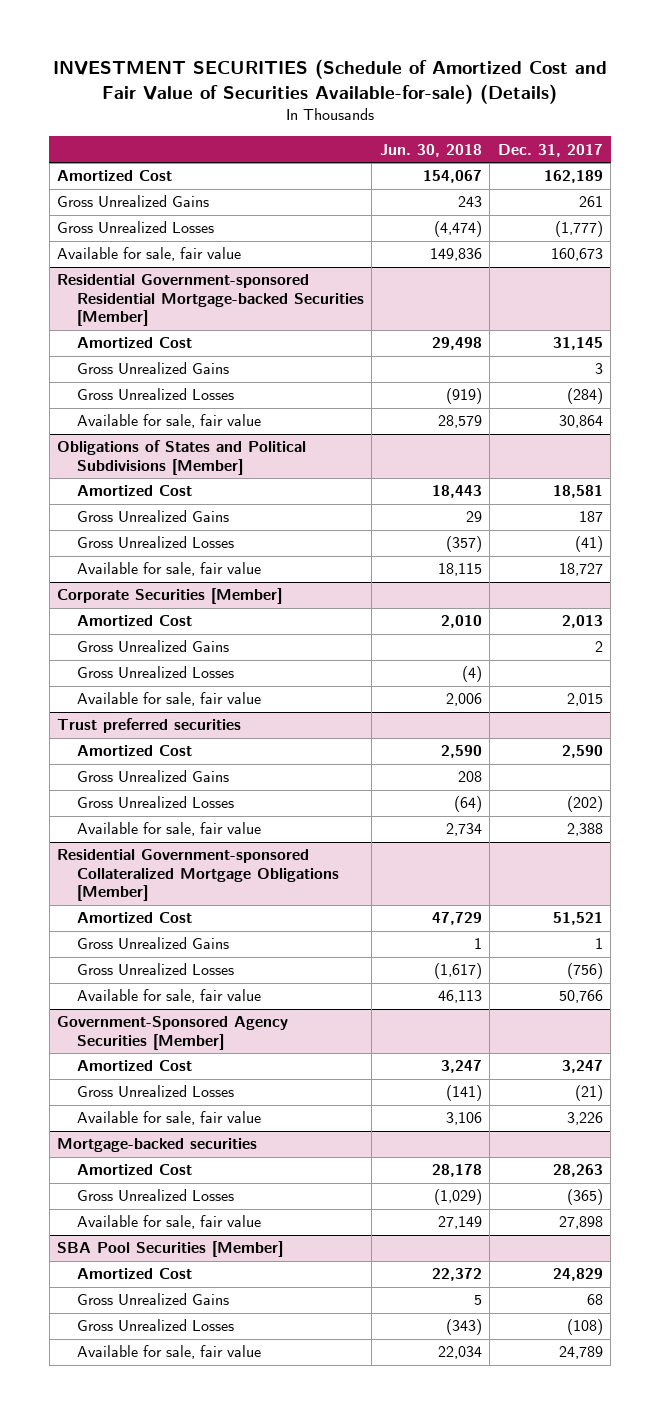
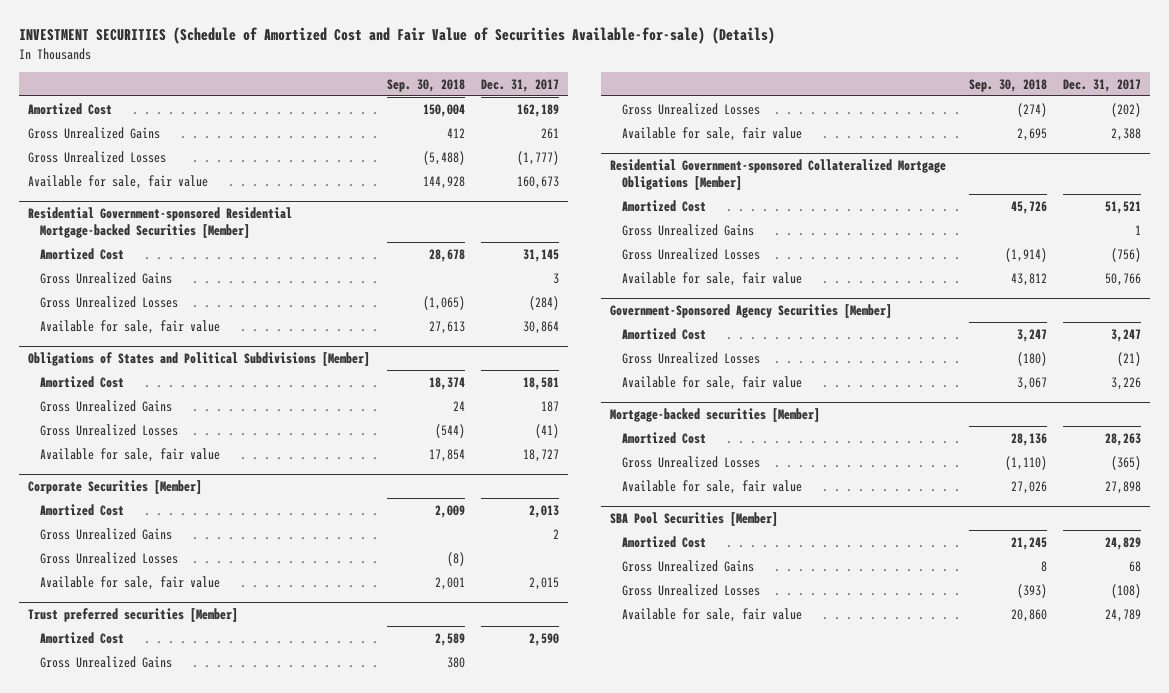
[379,143,482,157] Jun. 30, 2018 -> none
none -> [386,78,465,92] Sep. 30, 2018
[57,718,242,734] Trust preferred securities -> [27,608,238,623] Trust preferred securities [Member]
[57,1138,258,1153] Mortgage-backed securities -> [609,408,820,423] Mortgage-backed securities [Member]

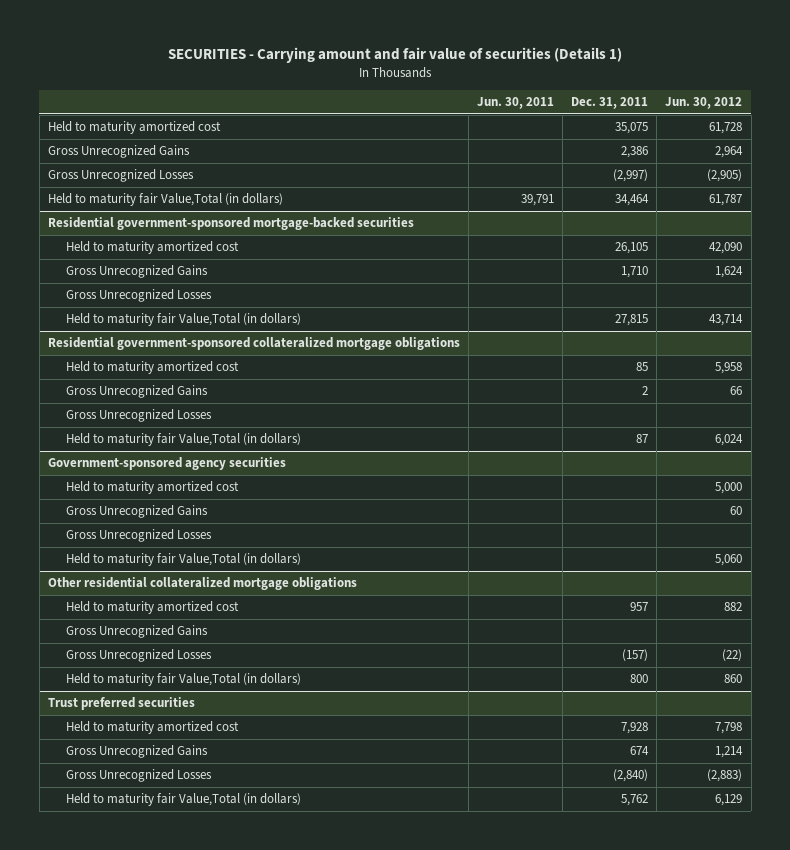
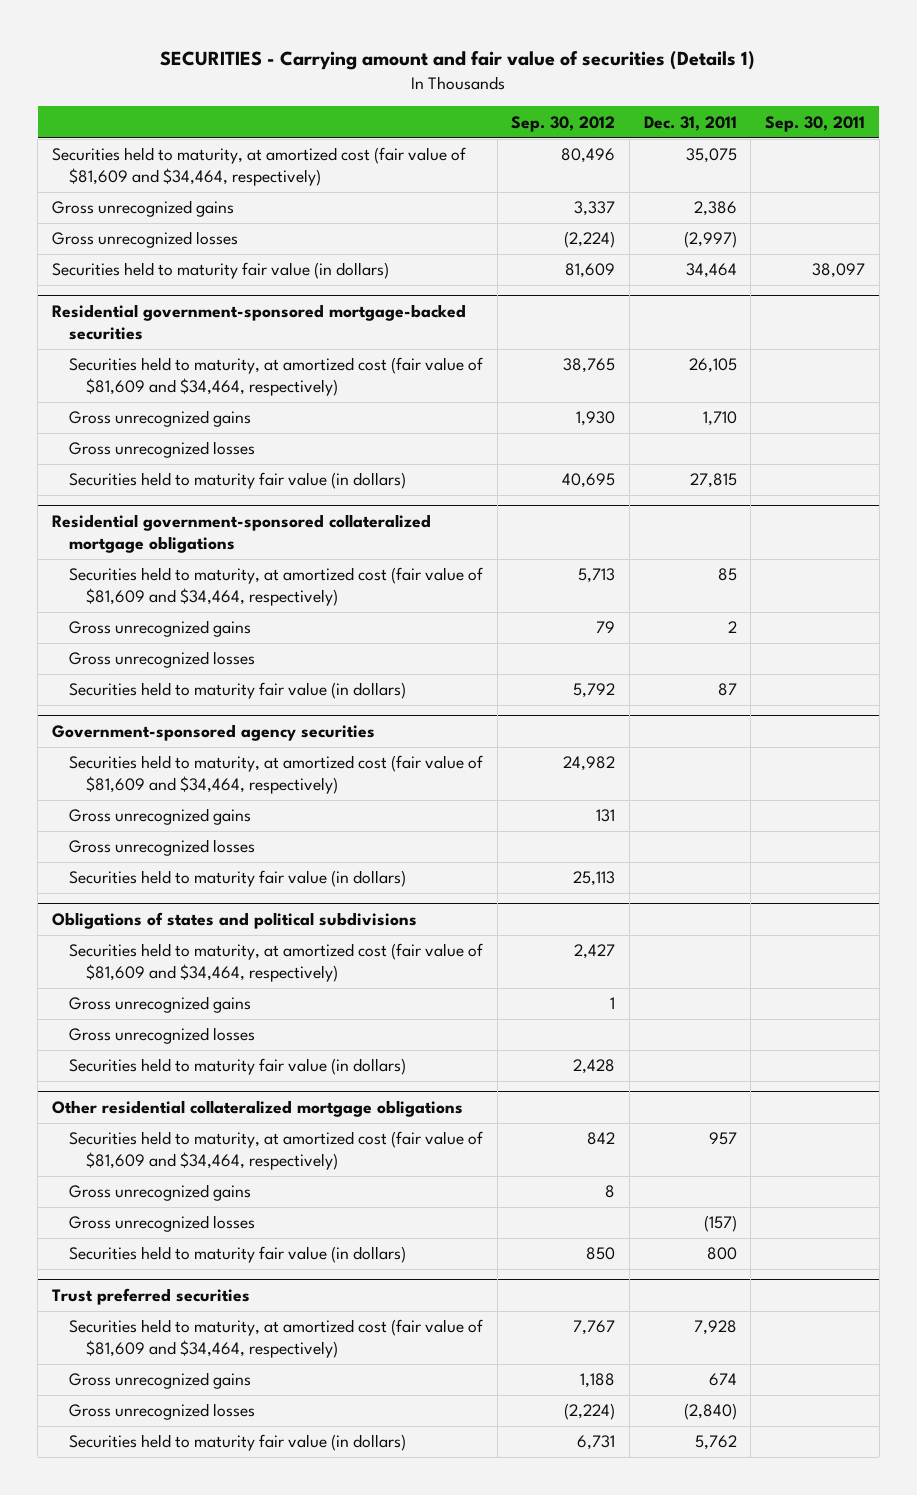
[476,97,554,110] Jun. 30, 2011 -> none
[665,97,743,110] Jun. 30, 2012 -> none
none -> [511,115,616,132] Sep. 30, 2012
none -> [765,115,866,132] Sep. 30, 2011
[47,121,221,135] Held to maturity amortized cost -> [51,147,466,187] Securities held to maturity, at amortized cost (fair value of $81,609 and $34,464, respectively)
[47,145,190,159] Gross Unrecognized Gains -> [51,200,234,218] Gross unrecognized gains
[47,169,194,183] Gross Unrecognized Losses -> [51,231,238,249] Gross unrecognized losses
[47,193,283,207] Held to maturity fair Value,Total (in dollars) -> [51,262,389,280] Securities held to maturity fair value (in dollars)
[65,241,239,255] Held to maturity amortized cost -> [69,357,484,397] Securities held to maturity, at amortized cost (fair value of $81,609 and $34,464, respectively)
[65,265,208,279] Gross Unrecognized Gains -> [69,410,252,428] Gross unrecognized gains
[65,289,212,303] Gross Unrecognized Losses -> [69,441,256,459] Gross unrecognized losses
[65,313,301,327] Held to maturity fair Value,Total (in dollars) -> [69,472,407,490] Securities held to maturity fair value (in dollars)
[65,361,239,375] Held to maturity amortized cost -> [69,567,484,607] Securities held to maturity, at amortized cost (fair value of $81,609 and $34,464, respectively)
[65,385,208,399] Gross Unrecognized Gains -> [69,620,252,638] Gross unrecognized gains
[65,409,212,423] Gross Unrecognized Losses -> [69,651,256,669] Gross unrecognized losses
[65,433,301,447] Held to maturity fair Value,Total (in dollars) -> [69,682,407,700] Securities held to maturity fair value (in dollars)
[65,481,239,495] Held to maturity amortized cost -> [69,755,484,795] Securities held to maturity, at amortized cost (fair value of $81,609 and $34,464, respectively)
[65,505,208,519] Gross Unrecognized Gains -> [69,808,252,826] Gross unrecognized gains
[65,529,212,543] Gross Unrecognized Losses -> [69,839,256,857] Gross unrecognized losses
[65,553,301,567] Held to maturity fair Value,Total (in dollars) -> [69,870,407,888] Securities held to maturity fair value (in dollars)
none -> [51,912,417,930] Obligations of states and political subdivisions
none -> [69,943,484,983] Securities held to maturity, at amortized cost (fair value of $81,609 and $34,464, respectively)
none -> [69,996,252,1014] Gross unrecognized gains
none -> [69,1027,256,1045] Gross unrecognized losses
none -> [69,1058,407,1076] Securities held to maturity fair value (in dollars)
[65,601,239,615] Held to maturity amortized cost -> [69,1131,484,1171] Securities held to maturity, at amortized cost (fair value of $81,609 and $34,464, respectively)
[65,625,208,639] Gross Unrecognized Gains -> [69,1184,252,1202] Gross unrecognized gains
[65,649,212,663] Gross Unrecognized Losses -> [69,1215,256,1233] Gross unrecognized losses
[65,673,301,687] Held to maturity fair Value,Total (in dollars) -> [69,1246,407,1264] Securities held to maturity fair value (in dollars)
[65,721,239,735] Held to maturity amortized cost -> [69,1319,484,1359] Securities held to maturity, at amortized cost (fair value of $81,609 and $34,464, respectively)
[65,745,208,759] Gross Unrecognized Gains -> [69,1372,252,1390] Gross unrecognized gains
[65,769,212,783] Gross Unrecognized Losses -> [69,1403,256,1421] Gross unrecognized losses
[65,793,301,807] Held to maturity fair Value,Total (in dollars) -> [69,1434,407,1452] Securities held to maturity fair value (in dollars)

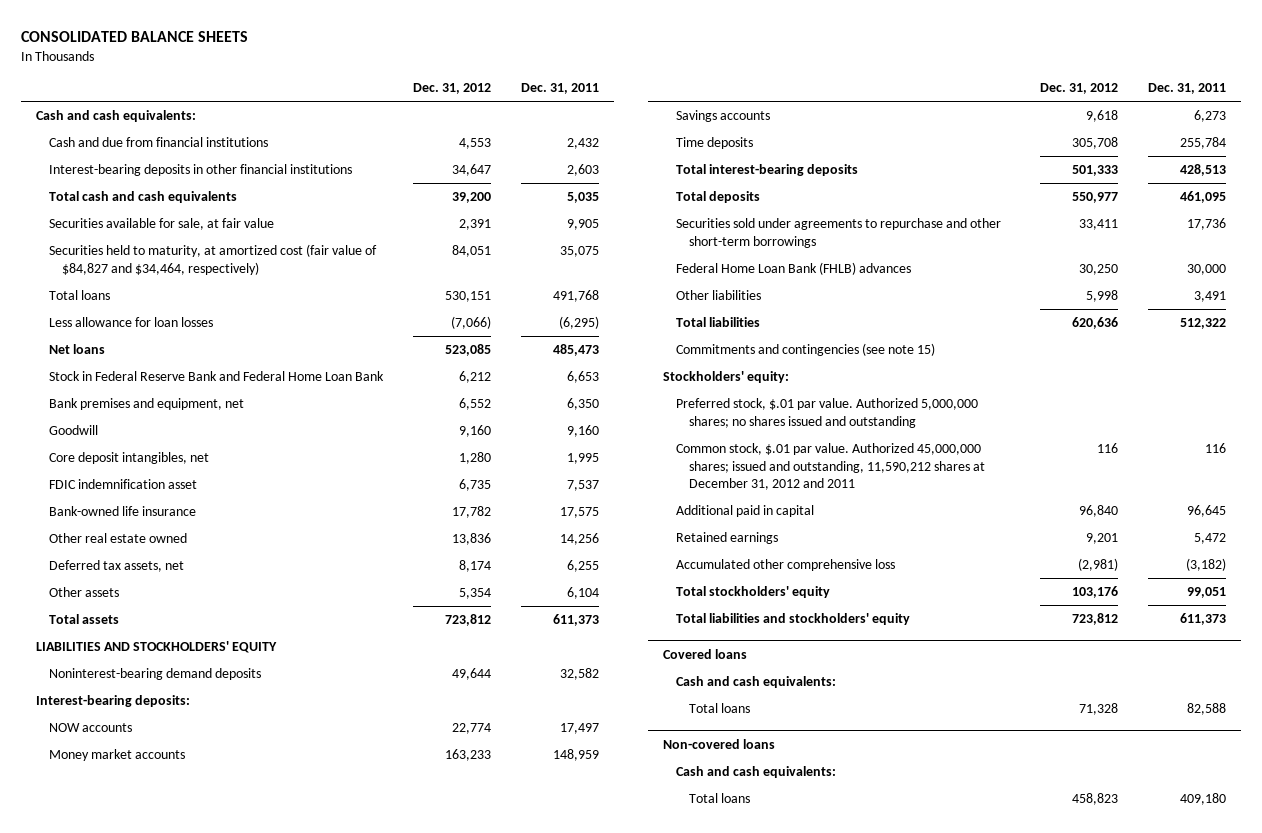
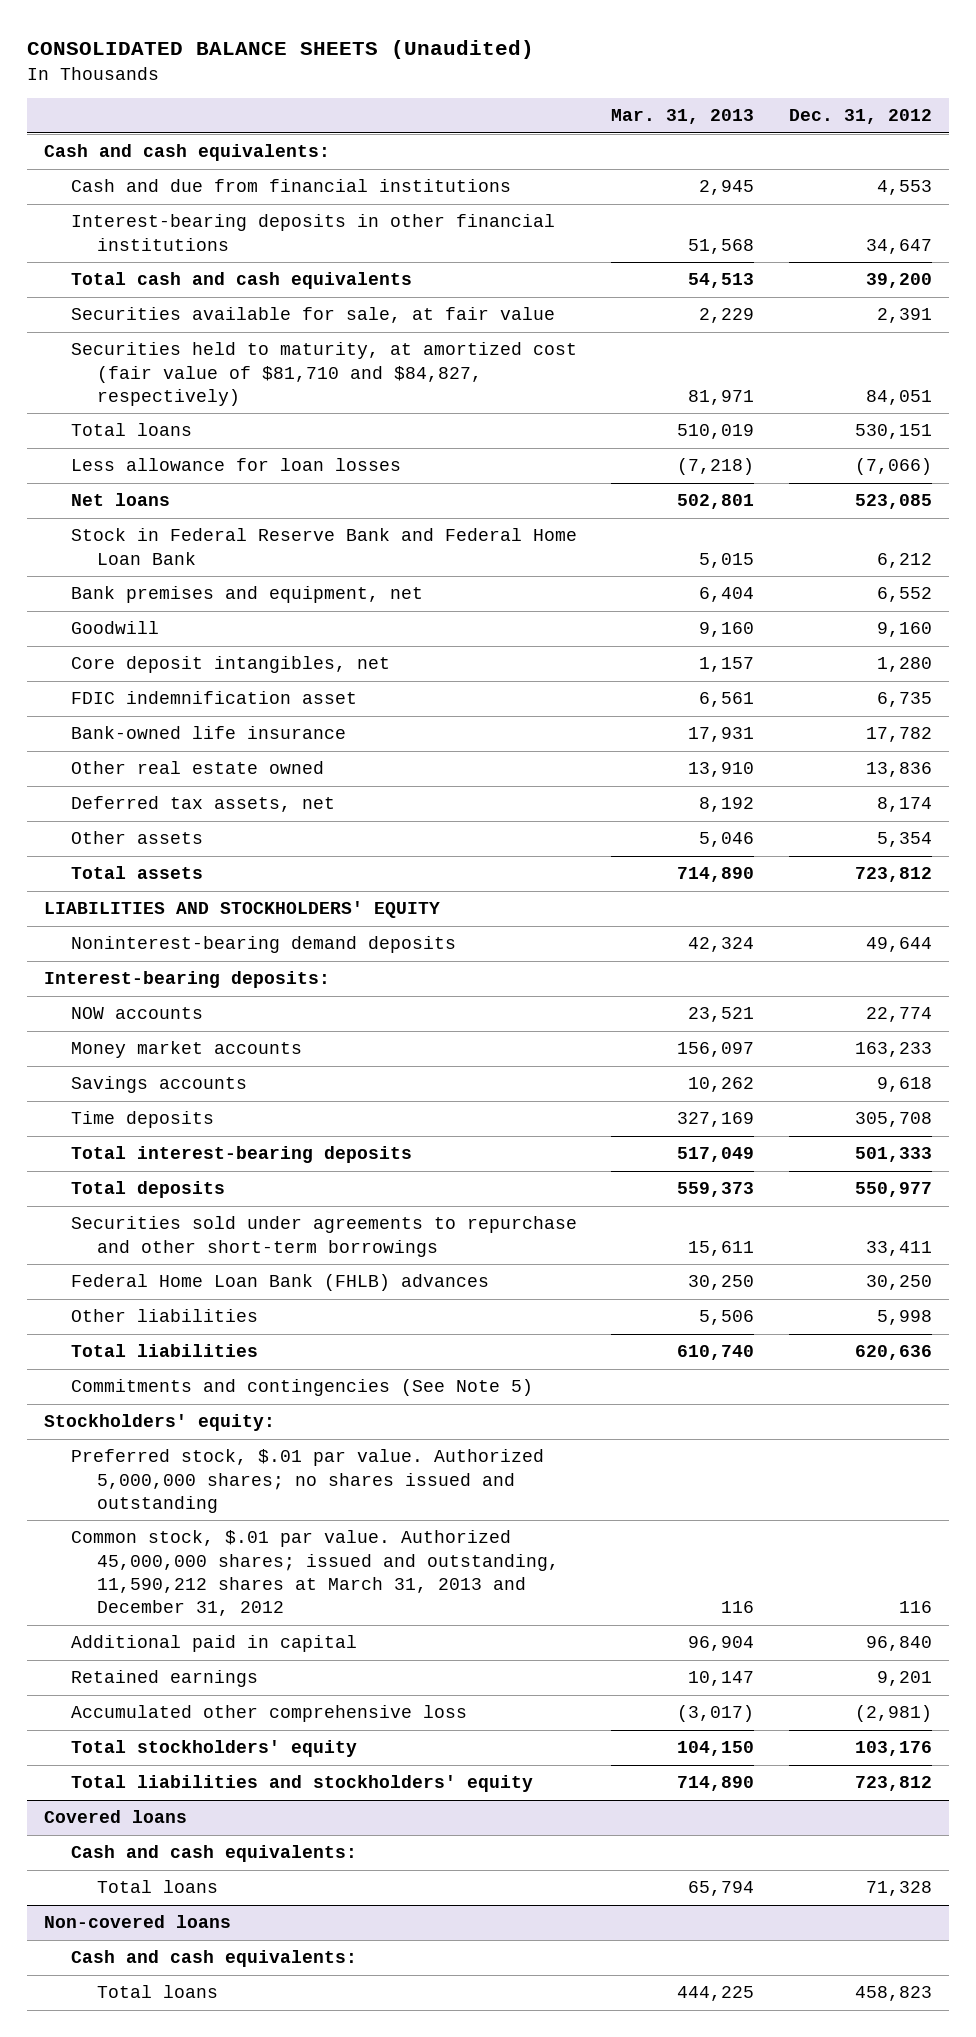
[20,30,248,42] CONSOLIDATED BALANCE SHEETS -> [26,40,534,60] CONSOLIDATED BALANCE SHEETS (Unaudited)
[520,83,599,95] Dec. 31, 2011 -> none
none -> [611,109,755,125] Mar. 31, 2013
[48,243,377,275] Securities held to maturity, at amortized cost (fair value of $84,827 and $34,464, respectively) -> [70,342,577,407] Securities held to maturity, at amortized cost (fair value of $81,710 and $84,827, respectively)
[676,342,936,356] Commitments and contingencies (see note 15) -> [70,1379,533,1397] Commitments and contingencies (See Note 5)
[676,442,986,491] Common stock, $.01 par value. Authorized 45,000,000 shares; issued and outstanding, 11,590,212 shares at December 31, 2012 and 2011 -> [70,1530,560,1617] Common stock, $.01 par value. Authorized 45,000,000 shares; issued and outstanding, 11,590,212 shares at March 31, 2013 and December 31, 2012

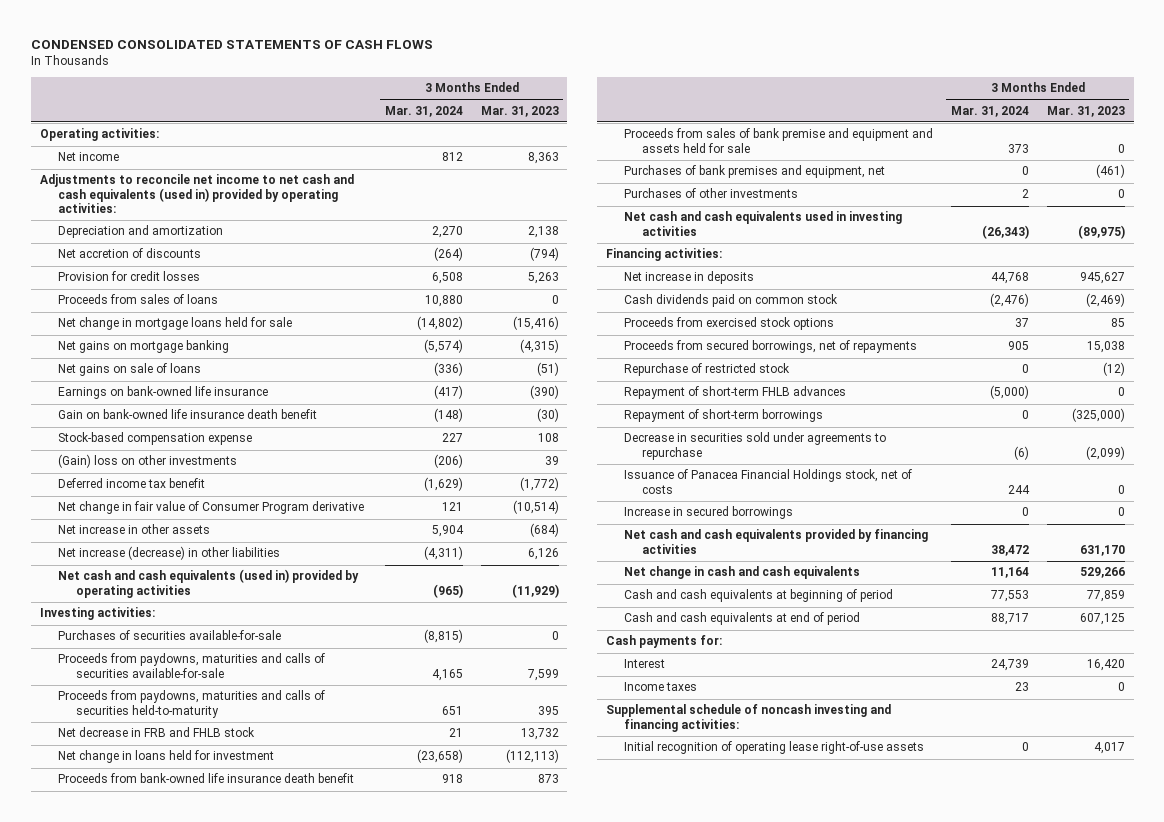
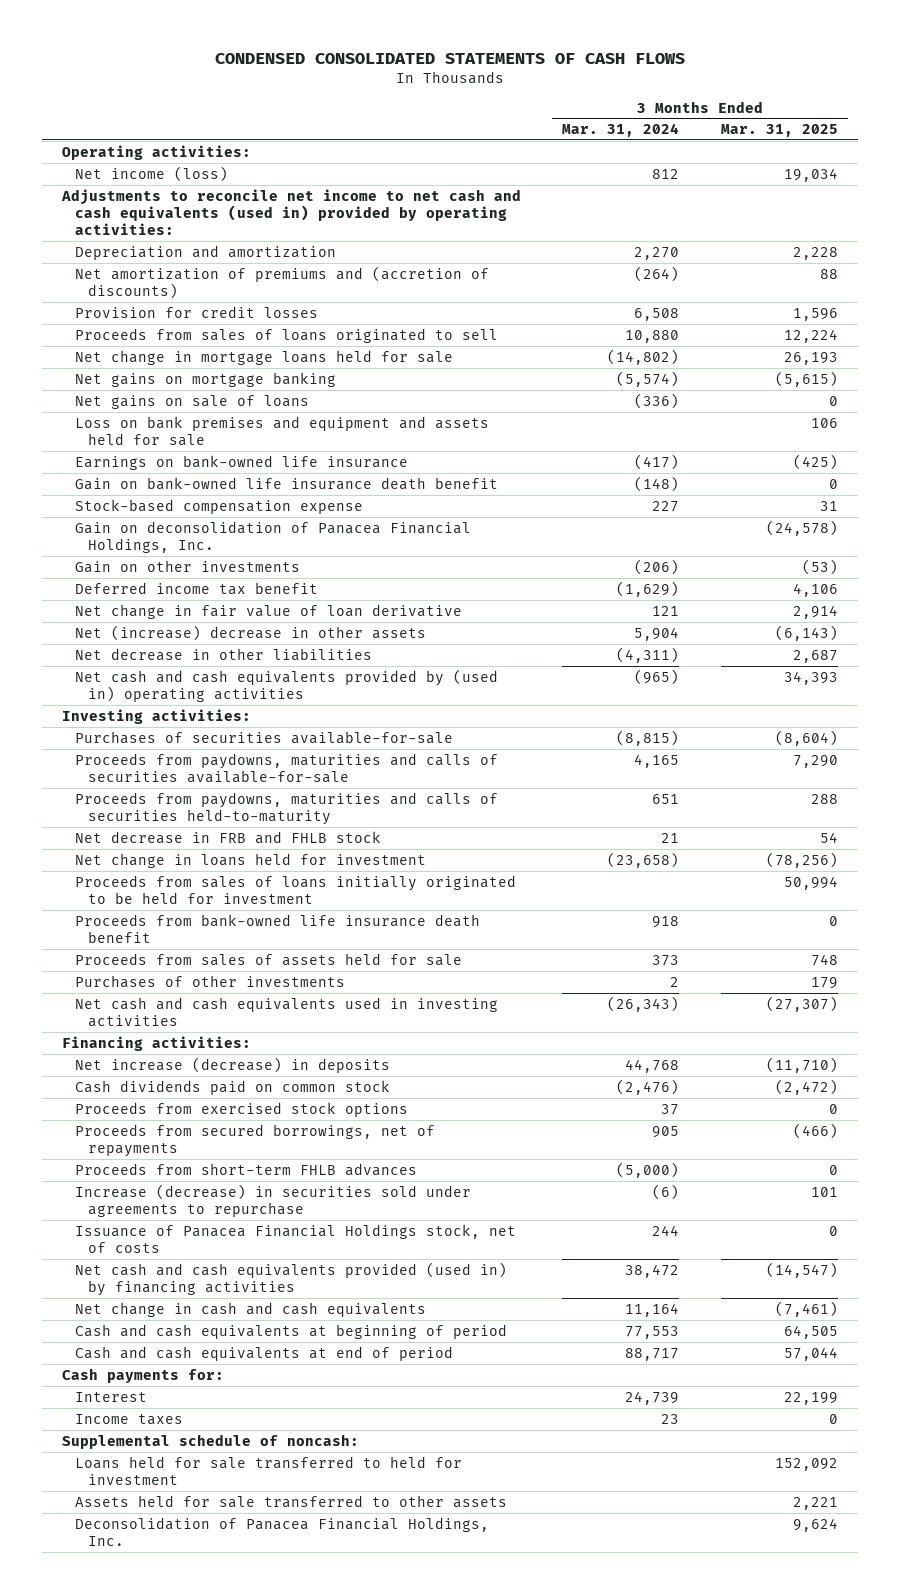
[480,105,559,117] Mar. 31, 2023 -> none
none -> [720,124,838,138] Mar. 31, 2025
[57,152,119,162] Net income -> [74,165,228,182] Net income (loss)
[57,248,201,259] Net accretion of discounts -> [74,265,489,300] Net amortization of premiums and (accretion of discounts)
[57,294,218,305] Proceeds from sales of loans -> [74,327,498,343] Proceeds from sales of loans originated to sell
none -> [74,415,489,447] Loss on bank premises and equipment and assets held for sale
none -> [74,520,471,554] Gain on deconsolidation of Panacea Financial Holdings, Inc.
[57,454,237,469] (Gain) loss on other investments -> [74,559,300,573] Gain on other investments
[57,501,364,515] Net change in fair value of Consumer Program derivative -> [74,603,462,619] Net change in fair value of loan derivative
[57,524,210,535] Net increase in other assets -> [74,624,426,641] Net (increase) decrease in other assets
[57,546,280,561] Net increase (decrease) in other liabilities -> [74,647,372,661] Net decrease in other liabilities
[57,569,359,598] Net cash and cash equivalents (used in) provided by operating activities -> [74,668,498,703] Net cash and cash equivalents provided by (used in) operating activities
none -> [74,874,516,905] Proceeds from sales of loans initially originated to be held for investment
[624,165,886,179] Purchases of bank premises and equipment, net -> none
[624,128,934,153] Proceeds from sales of bank premise and equipment and assets held for sale -> [74,952,462,966] Proceeds from sales of assets held for sale
[624,271,755,285] Net increase in deposits -> [74,1056,390,1073] Net increase (decrease) in deposits
[624,363,791,377] Repurchase of restricted stock -> none
[624,409,824,423] Repayment of short-term borrowings -> none
[624,386,847,400] Repayment of short-term FHLB advances -> [74,1162,417,1176] Proceeds from short-term FHLB advances
[624,432,887,460] Decrease in securities sold under agreements to repurchase -> [74,1183,471,1218] Increase (decrease) in securities sold under agreements to repurchase
[624,506,794,520] Increase in secured borrowings -> none
[624,529,929,554] Net cash and cash equivalents provided by financing activities -> [74,1261,507,1297] Net cash and cash equivalents provided (used in) by financing activities
[624,741,925,755] Initial recognition of operating lease right-of-use assets -> none
[605,704,891,732] Supplemental schedule of noncash investing and financing activities: -> [62,1433,360,1449] Supplemental schedule of noncash:
none -> [74,1455,462,1486] Loans held for sale transferred to held for investment
none -> [74,1494,507,1508] Assets held for sale transferred to other assets
none -> [74,1516,489,1547] Deconsolidation of Panacea Financial Holdings, Inc.

